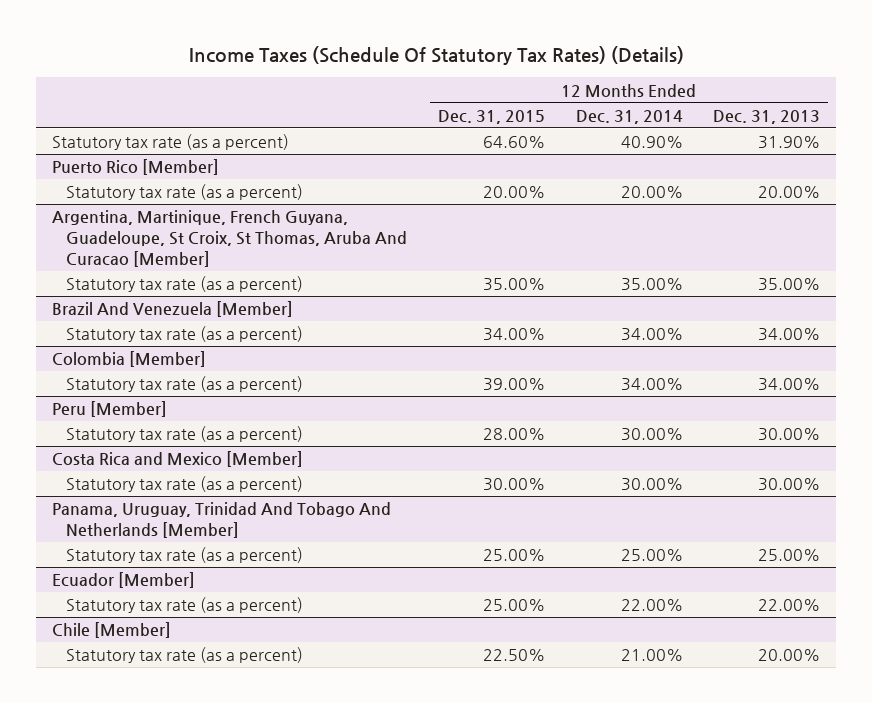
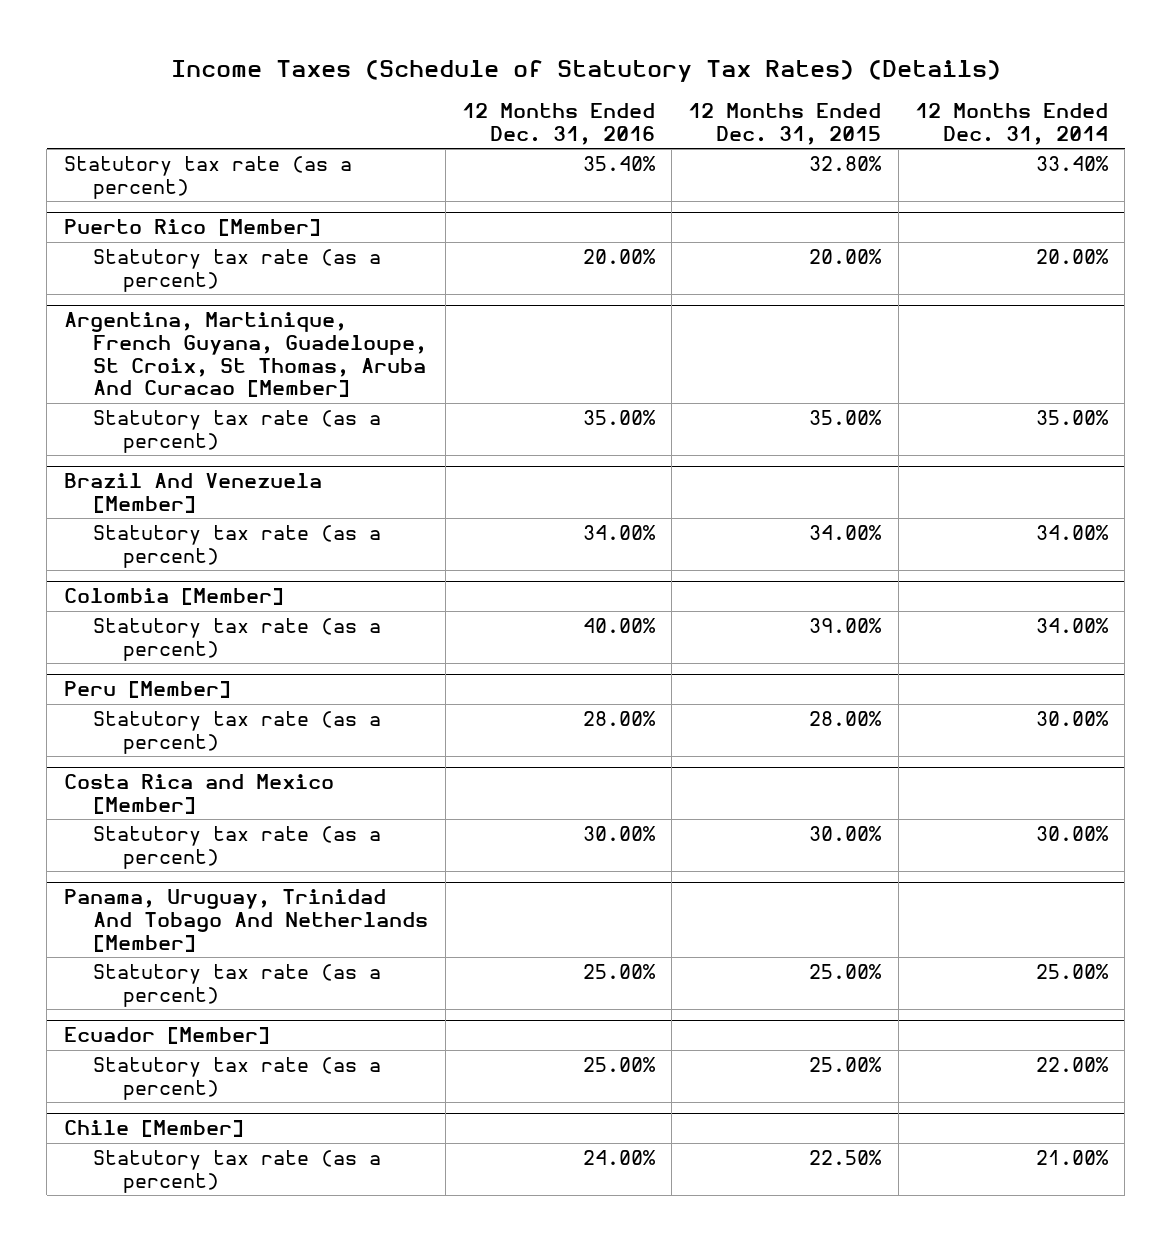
[189,46,685,66] Income Taxes (Schedule Of Statutory Tax Rates) (Details) -> [170,59,1001,82] Income Taxes (Schedule of Statutory Tax Rates) (Details)
[713,109,821,124] Dec. 31, 2013 -> none
none -> [461,103,655,146] 12 Months Ended Dec. 31, 2016
[482,136,545,149] 64.60% -> [809,156,883,172] 32.80%
[620,136,683,149] 40.90% -> [1035,156,1109,172] 33.40%

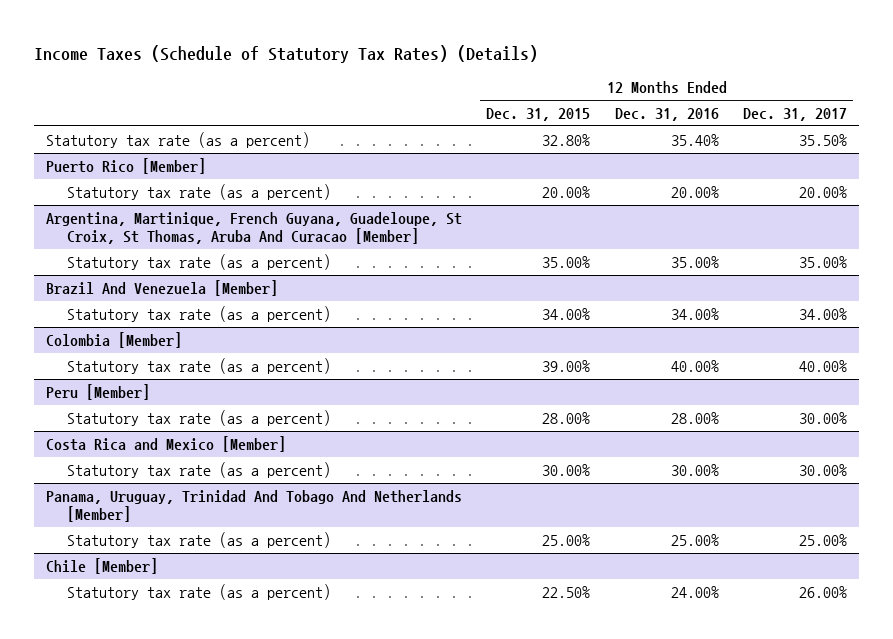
[914,103,1108,146] 12 Months Ended Dec. 31, 2014 -> none
none -> [742,107,847,121] Dec. 31, 2017
[63,1027,270,1045] Ecuador [Member] -> none
[93,1057,382,1100] Statutory tax rate (as a percent) -> none

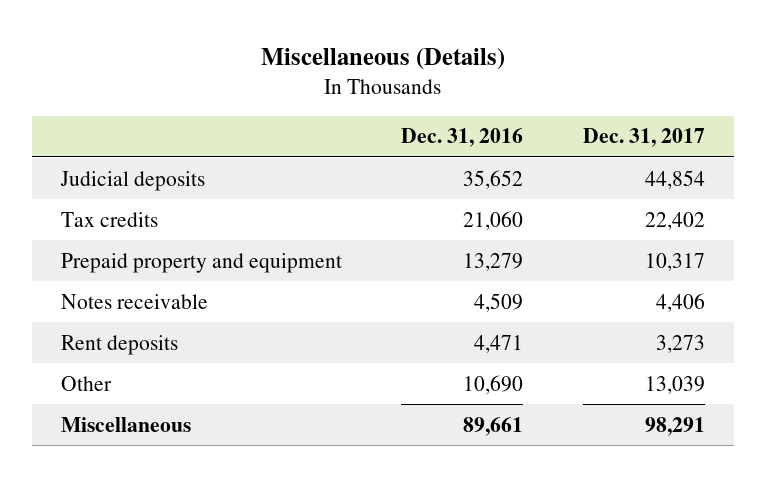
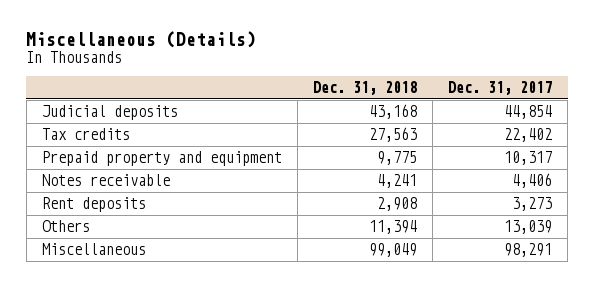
[401,128,524,148] Dec. 31, 2016 -> none
none -> [313,81,418,96] Dec. 31, 2018
[61,375,113,391] Other -> [41,220,90,233] Others

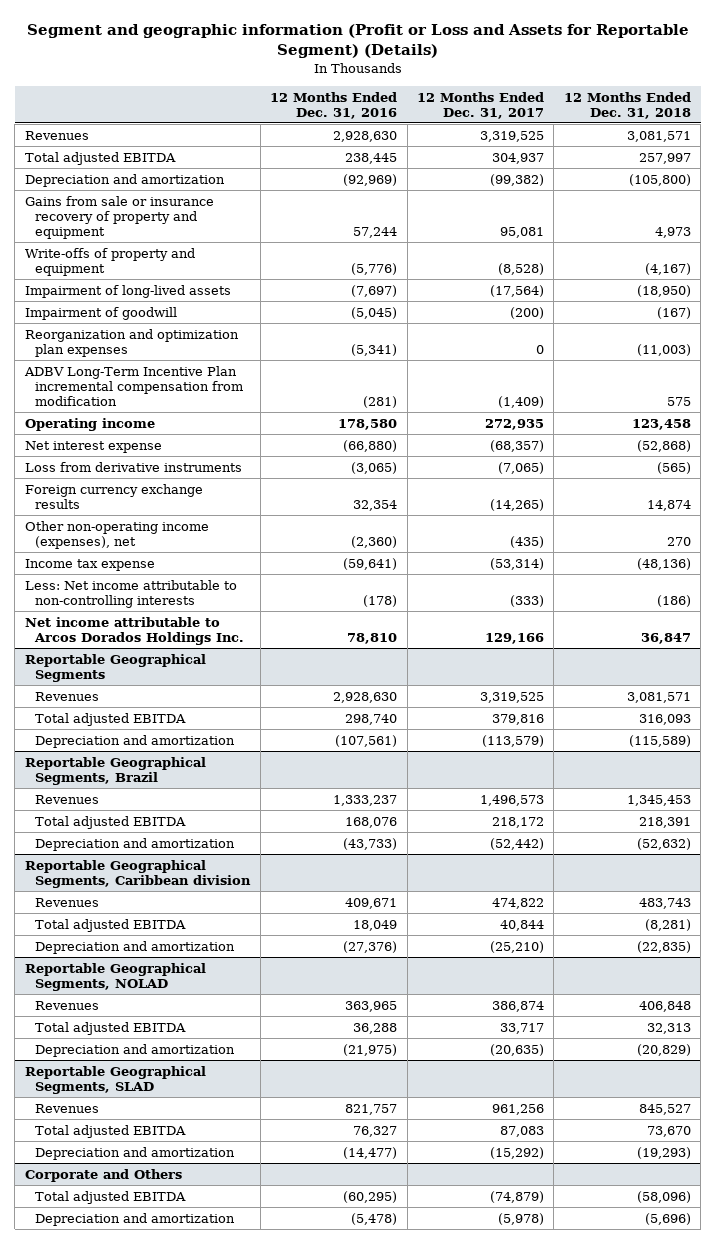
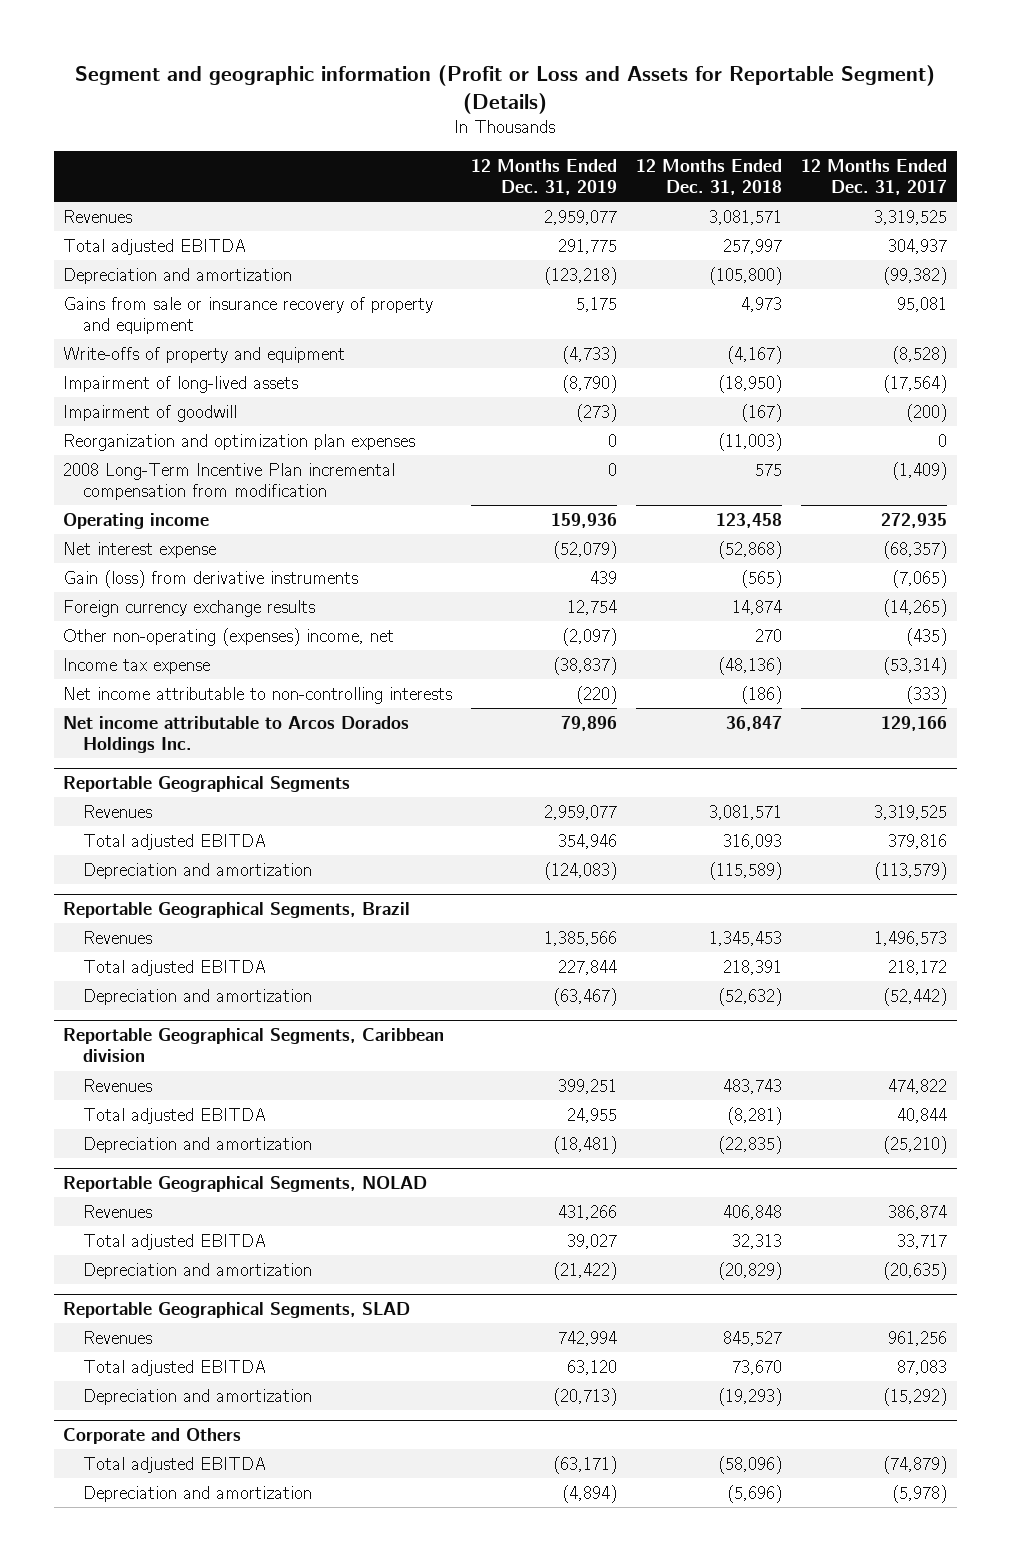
[270,91,398,119] 12 Months Ended Dec. 31, 2016 -> none
none -> [471,158,618,196] 12 Months Ended Dec. 31, 2019
[23,365,244,407] ADBV Long-Term Incentive Plan incremental compensation from modification -> [63,462,396,500] 2008 Long-Term Incentive Plan incremental compensation from modification
[24,461,242,472] Loss from derivative instruments -> [63,569,359,588] Gain (loss) from derivative instruments
[24,520,209,549] Other non-operating income (expenses), net -> [63,627,395,646] Other non-operating (expenses) income, net
[24,579,237,608] Less: Net income attributable to non-controlling interests -> [63,686,453,704] Net income attributable to non-controlling interests

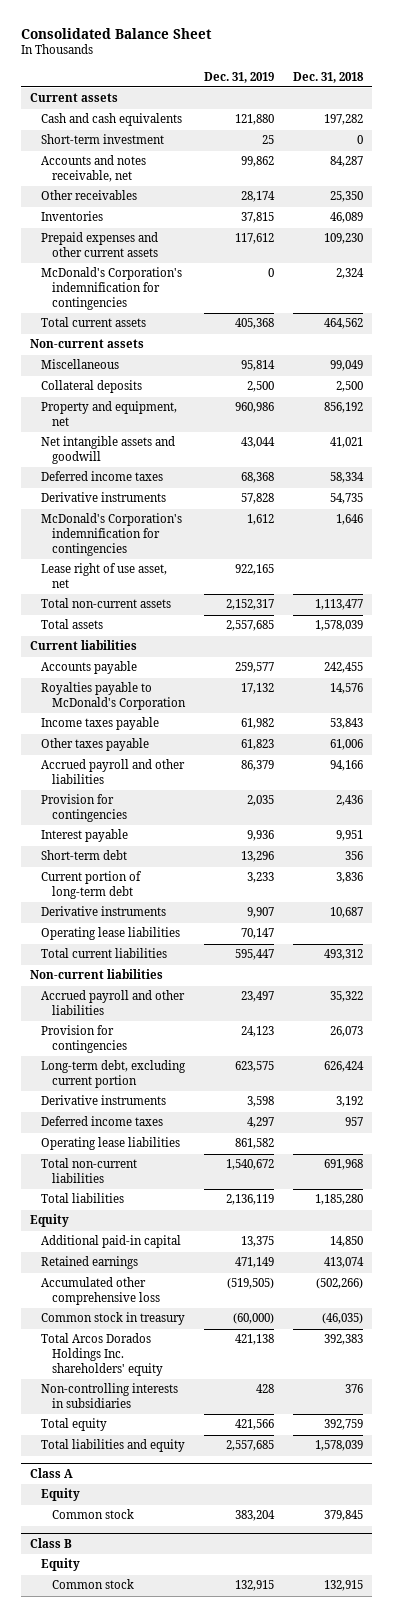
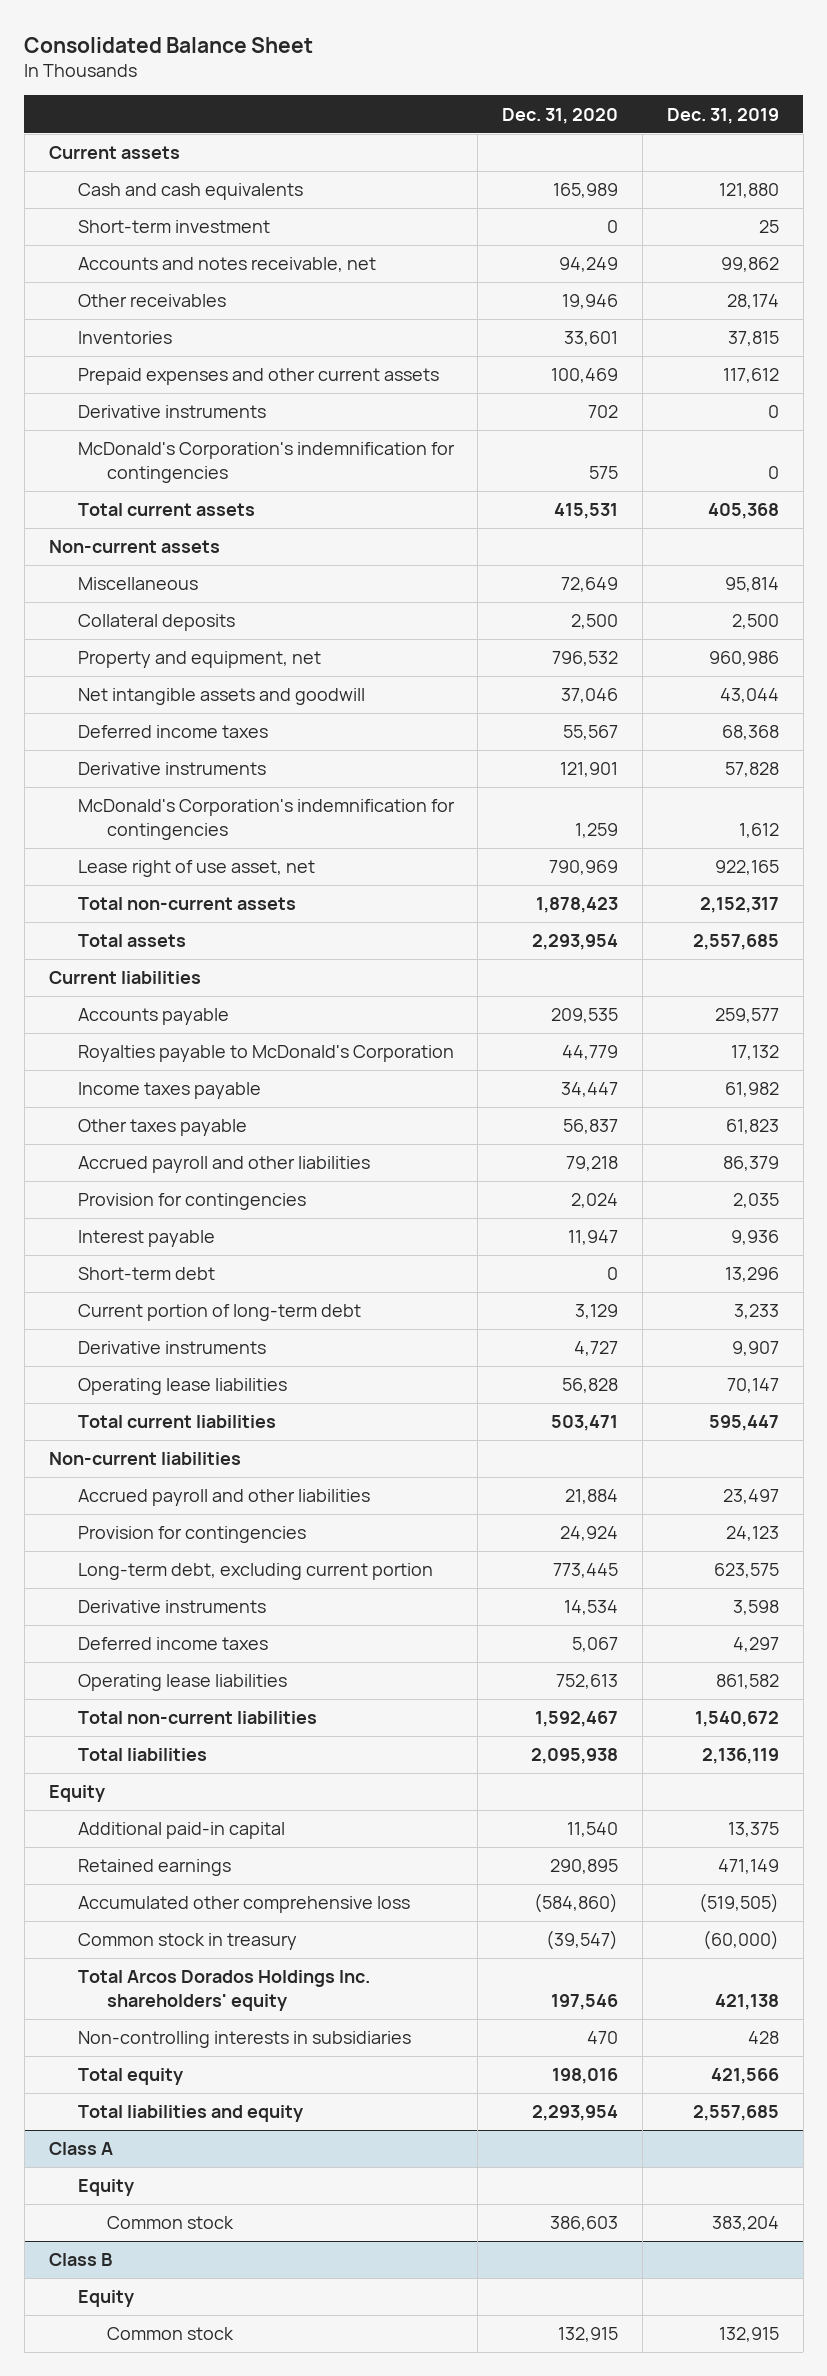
[292,71,364,83] Dec. 31, 2018 -> none
none -> [502,107,619,124] Dec. 31, 2020
none -> [77,405,266,419] Derivative instruments

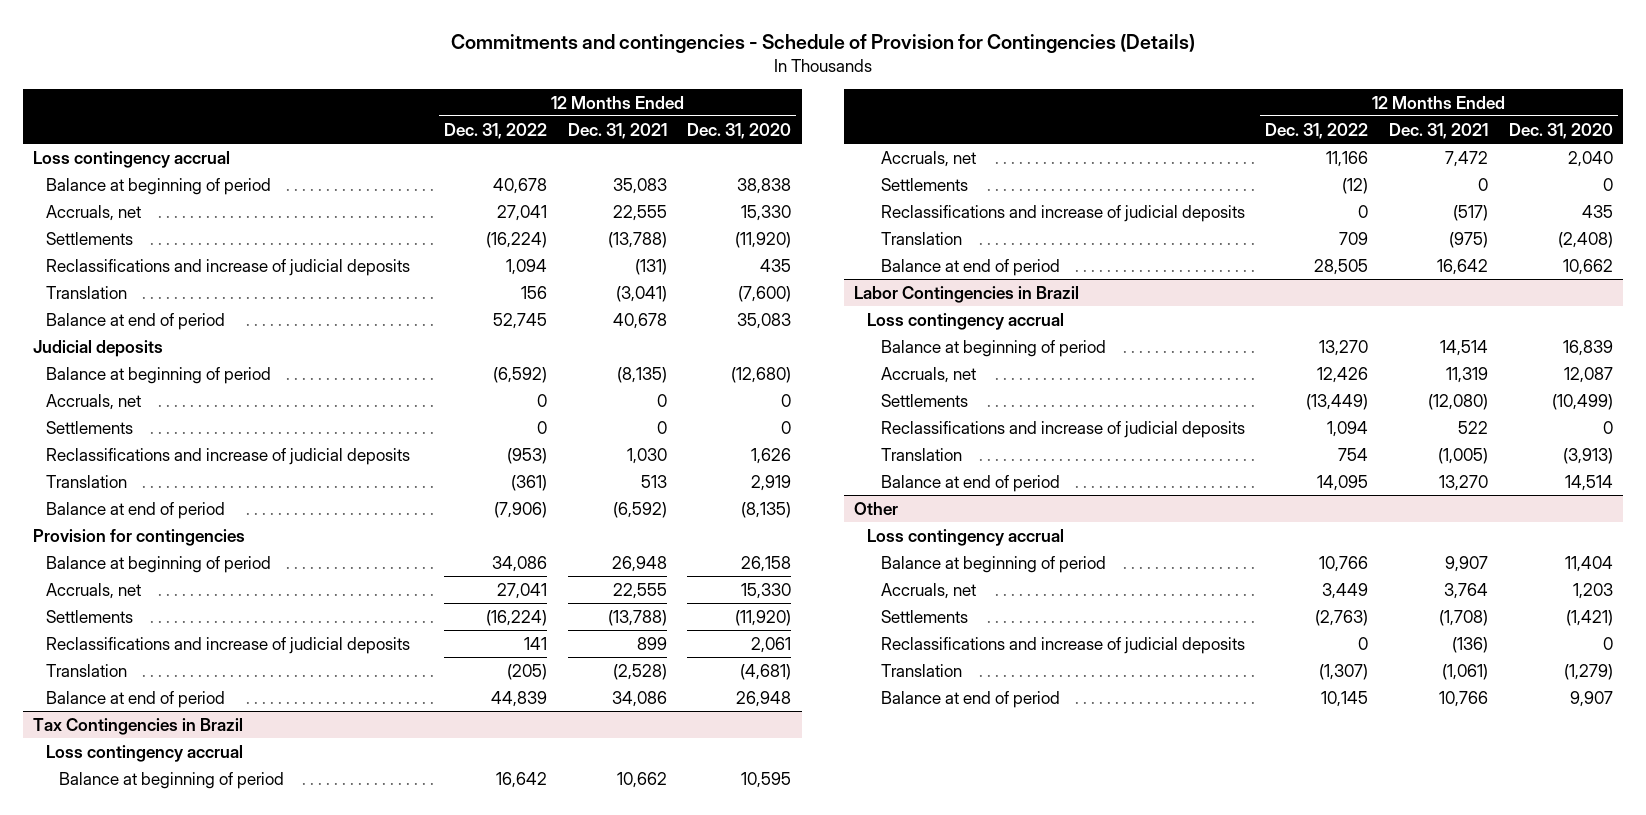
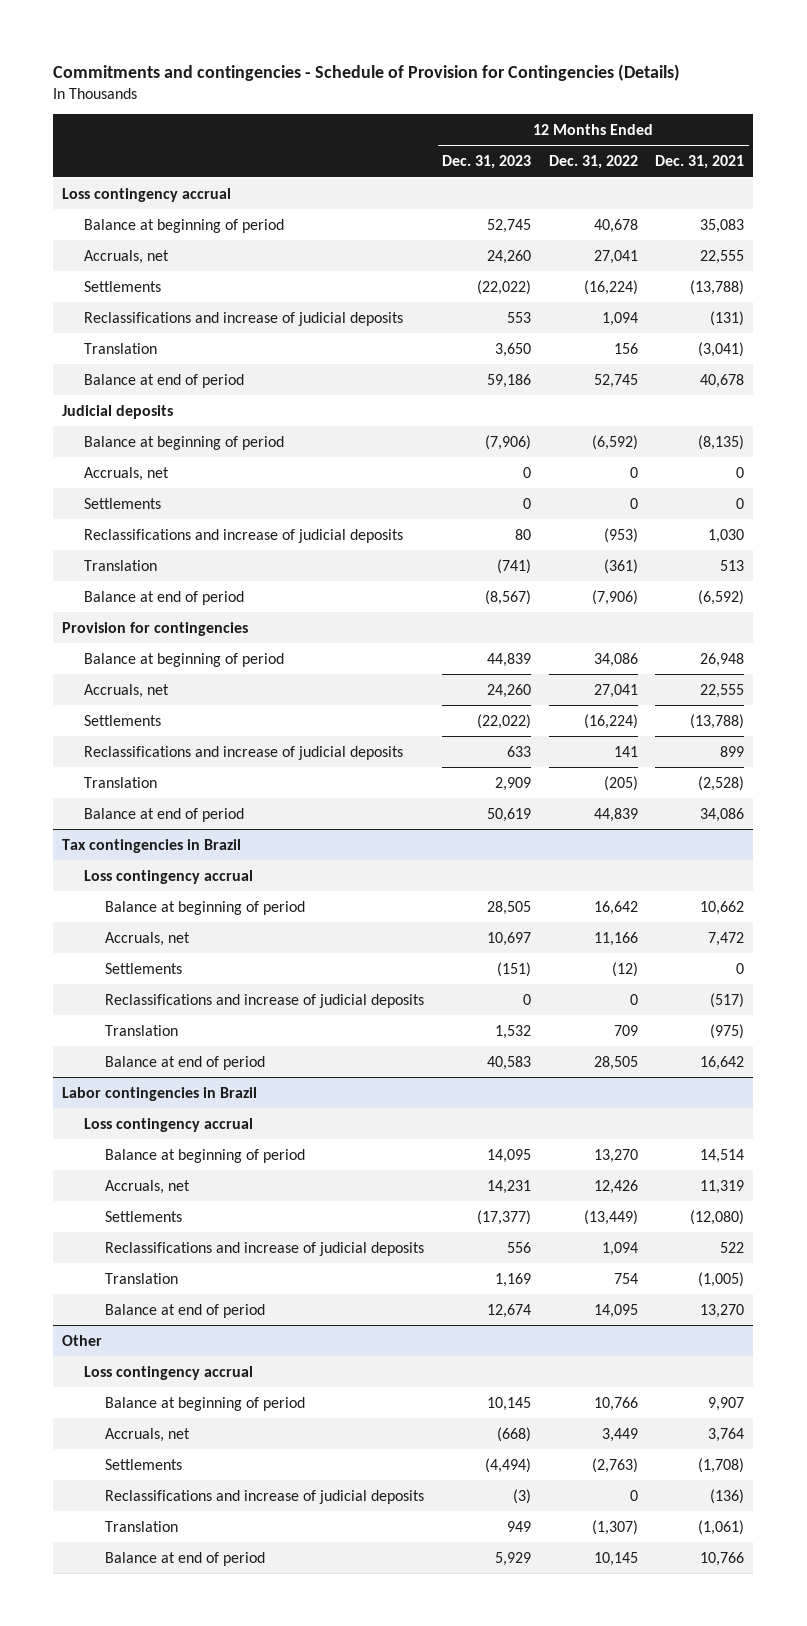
[687,122,792,139] Dec. 31, 2020 -> none
none -> [441,155,531,170] Dec. 31, 2023
[32,717,243,735] Tax Contingencies in Brazil -> [62,838,242,853] Tax contingencies in Brazil
[854,285,1080,303] Labor Contingencies in Brazil -> [62,1086,258,1101] Labor contingencies in Brazil

